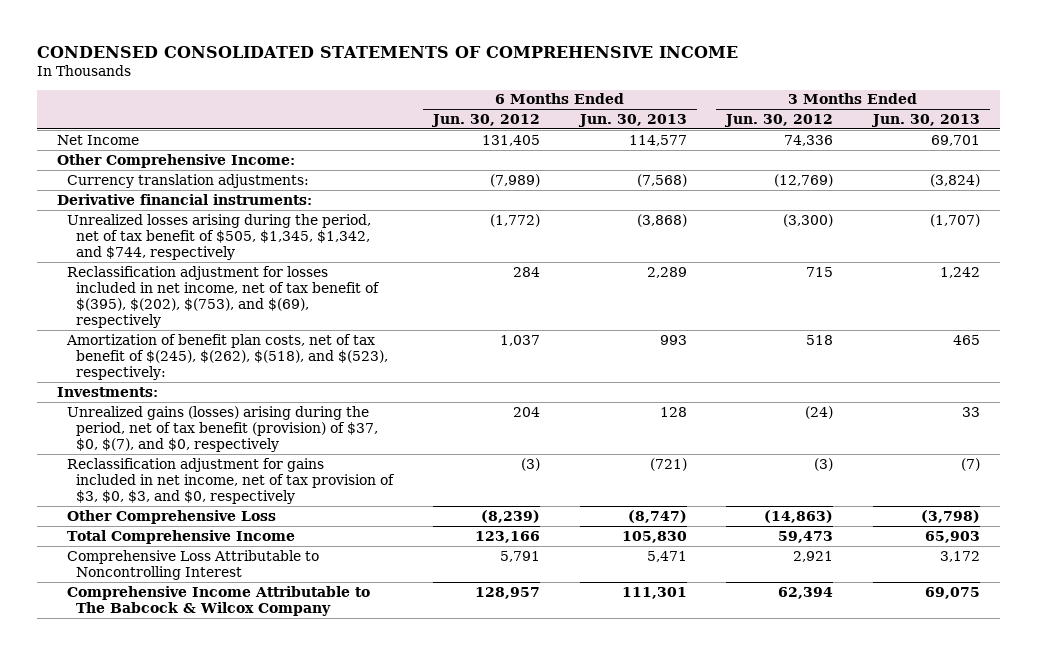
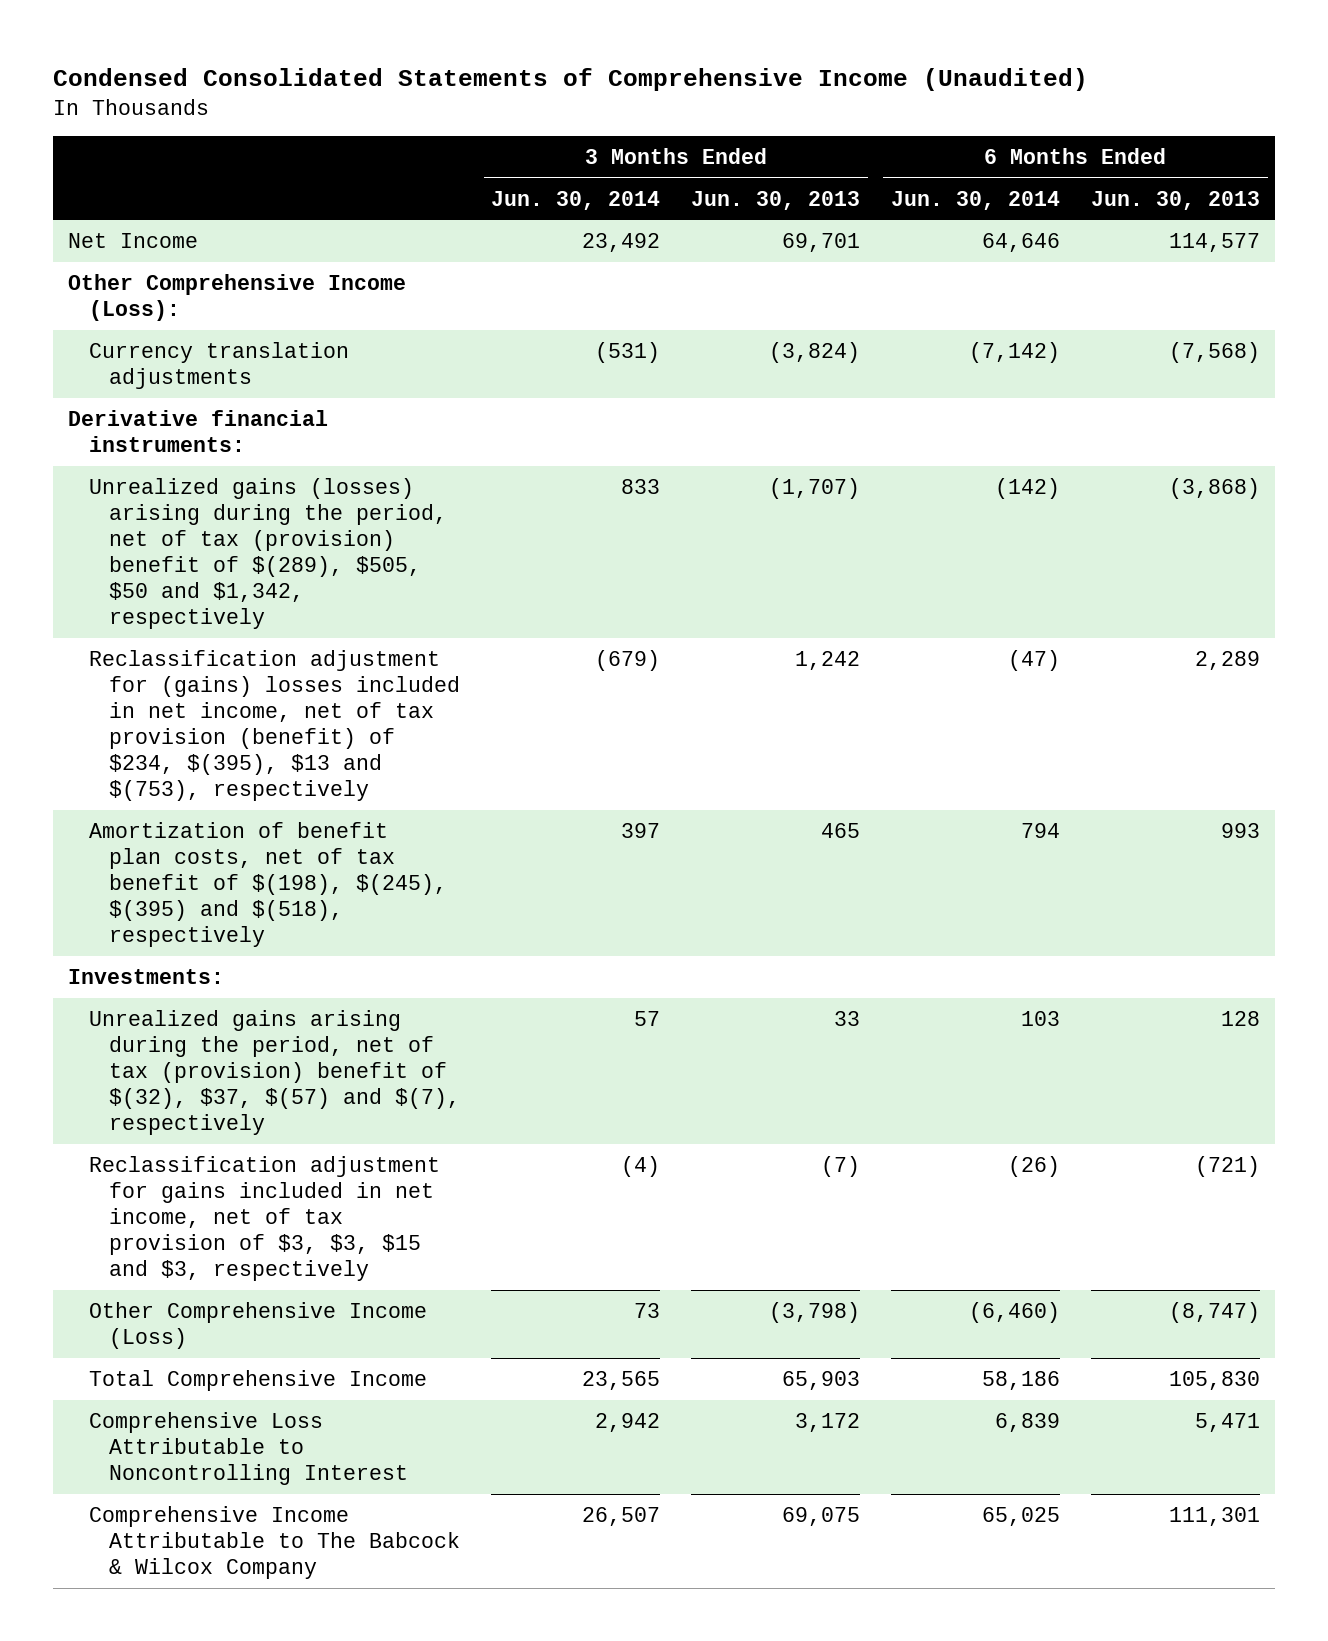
[37,46,739,59] CONDENSED CONSOLIDATED STATEMENTS OF COMPREHENSIVE INCOME -> [52,67,1088,91] Condensed Consolidated Statements of Comprehensive Income (Unaudited)
[430,113,540,127] Jun. 30, 2012 -> none
[724,113,834,127] Jun. 30, 2012 -> none
none -> [491,190,661,210] Jun. 30, 2014
none -> [891,190,1061,210] Jun. 30, 2014
[57,153,296,168] Other Comprehensive Income: -> [68,273,407,321] Other Comprehensive Income (Loss):
[66,173,309,188] Currency translation adjustments: -> [88,341,349,389] Currency translation adjustments
[66,213,371,260] Unrealized losses arising during the period, net of tax benefit of $505, $1,345, $1,342, and $744, respectively -> [88,477,448,630] Unrealized gains (losses) arising during the period, net of tax (provision) benefit of $(289), $505, $50 and $1,342, respectively
[66,265,381,329] Reclassification adjustment for losses included in net income, net of tax benefit of $(395), $(202), $(753), and $(69), respectively -> [88,649,461,802] Reclassification adjustment for (gains) losses included in net income, net of tax provision (benefit) of $234, $(395), $13 and $(753), respectively
[65,333,389,380] Amortization of benefit plan costs, net of tax benefit of $(245), $(262), $(518), and $(523), respectively: -> [88,821,448,948] Amortization of benefit plan costs, net of tax benefit of $(198), $(245), $(395) and $(518), respectively
[66,405,379,452] Unrealized gains (losses) arising during the period, net of tax benefit (provision) of $37, $0, $(7), and $0, respectively -> [88,1009,461,1136] Unrealized gains arising during the period, net of tax (provision) benefit of $(32), $37, $(57) and $(7), respectively
[66,457,396,504] Reclassification adjustment for gains included in net income, net of tax provision of $3, $0, $3, and $0, respectively -> [88,1155,440,1282] Reclassification adjustment for gains included in net income, net of tax provision of $3, $3, $15 and $3, respectively
[66,509,276,524] Other Comprehensive Loss -> [88,1301,427,1349] Other Comprehensive Income (Loss)

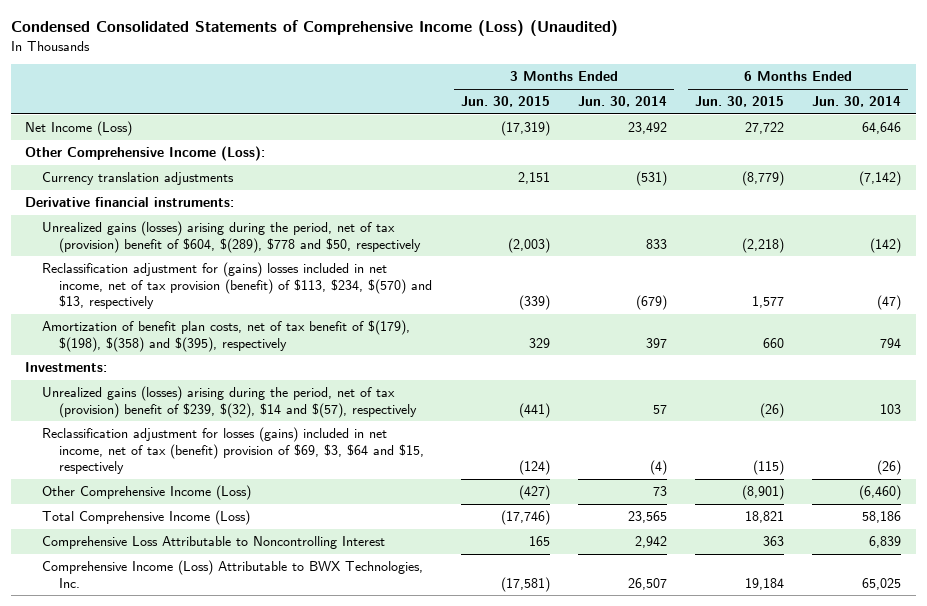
[52,67,1088,91] Condensed Consolidated Statements of Comprehensive Income (Unaudited) -> [11,20,619,37] Condensed Consolidated Statements of Comprehensive Income (Loss) (Unaudited)
[691,190,861,210] Jun. 30, 2013 -> none
[1090,190,1260,210] Jun. 30, 2013 -> none
none -> [460,96,550,108] Jun. 30, 2015
none -> [695,96,785,108] Jun. 30, 2015
[68,232,199,248] Net Income -> [25,121,133,137] Net Income (Loss)
[88,477,448,630] Unrealized gains (losses) arising during the period, net of tax (provision) benefit of $(289), $505, $50 and $1,342, respectively -> [42,221,422,253] Unrealized gains (losses) arising during the period, net of tax (provision) benefit of $604, $(289), $778 and $50, respectively
[88,649,461,802] Reclassification adjustment for (gains) losses included in net income, net of tax provision (benefit) of $234, $(395), $13 and $(753), respectively -> [42,262,433,310] Reclassification adjustment for (gains) losses included in net income, net of tax provision (benefit) of $113, $234, $(570) and $13, respectively
[88,821,448,948] Amortization of benefit plan costs, net of tax benefit of $(198), $(245), $(395) and $(518), respectively -> [42,320,411,352] Amortization of benefit plan costs, net of tax benefit of $(179), $(198), $(358) and $(395), respectively
[88,1009,461,1136] Unrealized gains arising during the period, net of tax (provision) benefit of $(32), $37, $(57) and $(7), respectively -> [42,386,418,418] Unrealized gains (losses) arising during the period, net of tax (provision) benefit of $239, $(32), $14 and $(57), respectively
[88,1155,440,1282] Reclassification adjustment for gains included in net income, net of tax provision of $3, $3, $15 and $3, respectively -> [42,427,425,475] Reclassification adjustment for losses (gains) included in net income, net of tax (benefit) provision of $69, $3, $64 and $15, respectively
[88,1369,427,1391] Total Comprehensive Income -> [42,510,251,526] Total Comprehensive Income (Loss)
[88,1505,461,1580] Comprehensive Income Attributable to The Babcock & Wilcox Company -> [42,560,424,588] Comprehensive Income (Loss) Attributable to BWX Technologies, Inc.

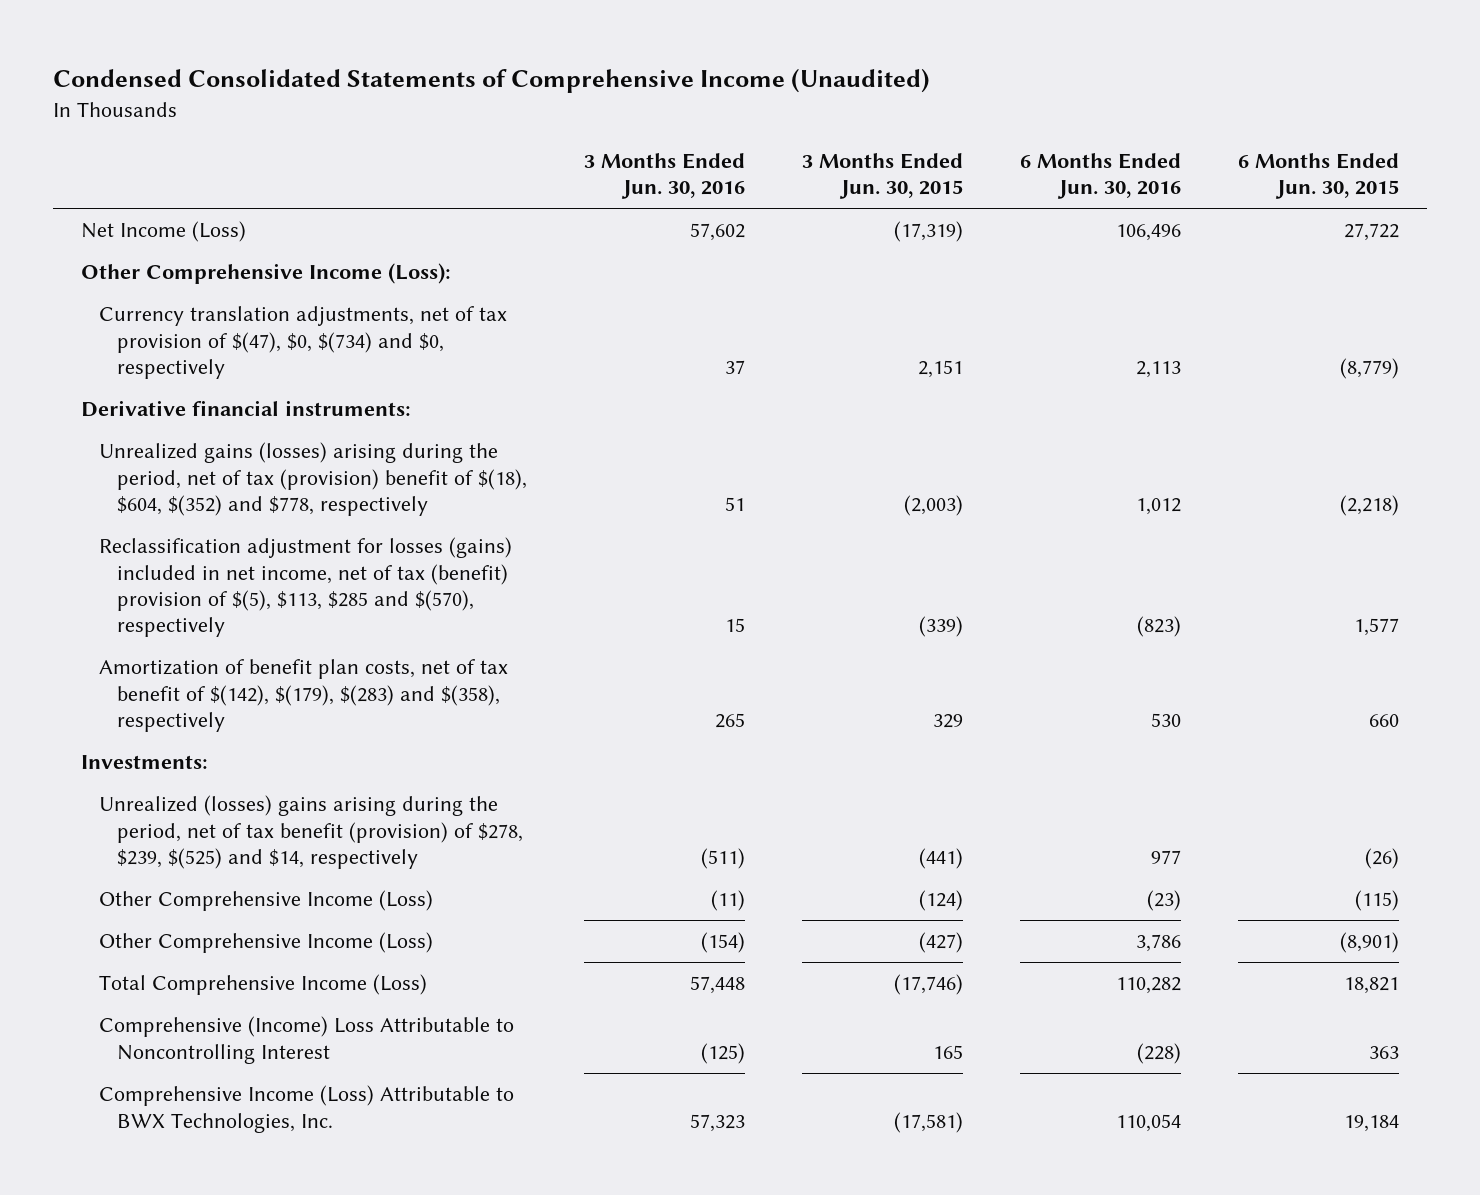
[11,20,619,37] Condensed Consolidated Statements of Comprehensive Income (Loss) (Unaudited) -> [52,68,930,94] Condensed Consolidated Statements of Comprehensive Income (Unaudited)
[577,96,667,108] Jun. 30, 2014 -> none
[812,96,902,108] Jun. 30, 2014 -> none
none -> [584,153,746,200] 3 Months Ended Jun. 30, 2016
none -> [1019,153,1181,200] 6 Months Ended Jun. 30, 2016
[42,172,235,186] Currency translation adjustments -> [99,306,508,379] Currency translation adjustments, net of tax provision of $(47), $0, $(734) and $0, respectively
[42,221,422,253] Unrealized gains (losses) arising during the period, net of tax (provision) benefit of $604, $(289), $778 and $50, respectively -> [99,442,528,516] Unrealized gains (losses) arising during the period, net of tax (provision) benefit of $(18), $604, $(352) and $778, respectively
[42,262,433,310] Reclassification adjustment for (gains) losses included in net income, net of tax provision (benefit) of $113, $234, $(570) and $13, respectively -> [99,537,513,637] Reclassification adjustment for losses (gains) included in net income, net of tax (benefit) provision of $(5), $113, $285 and $(570), respectively
[42,320,411,352] Amortization of benefit plan costs, net of tax benefit of $(179), $(198), $(358) and $(395), respectively -> [99,659,509,732] Amortization of benefit plan costs, net of tax benefit of $(142), $(179), $(283) and $(358), respectively
[42,386,418,418] Unrealized gains (losses) arising during the period, net of tax (provision) benefit of $239, $(32), $14 and $(57), respectively -> [99,795,524,869] Unrealized (losses) gains arising during the period, net of tax benefit (provision) of $278, $239, $(525) and $14, respectively
[42,427,425,475] Reclassification adjustment for losses (gains) included in net income, net of tax (benefit) provision of $69, $3, $64 and $15, respectively -> [99,890,434,912] Other Comprehensive Income (Loss)
[42,536,386,550] Comprehensive Loss Attributable to Noncontrolling Interest -> [99,1016,515,1064] Comprehensive (Income) Loss Attributable to Noncontrolling Interest

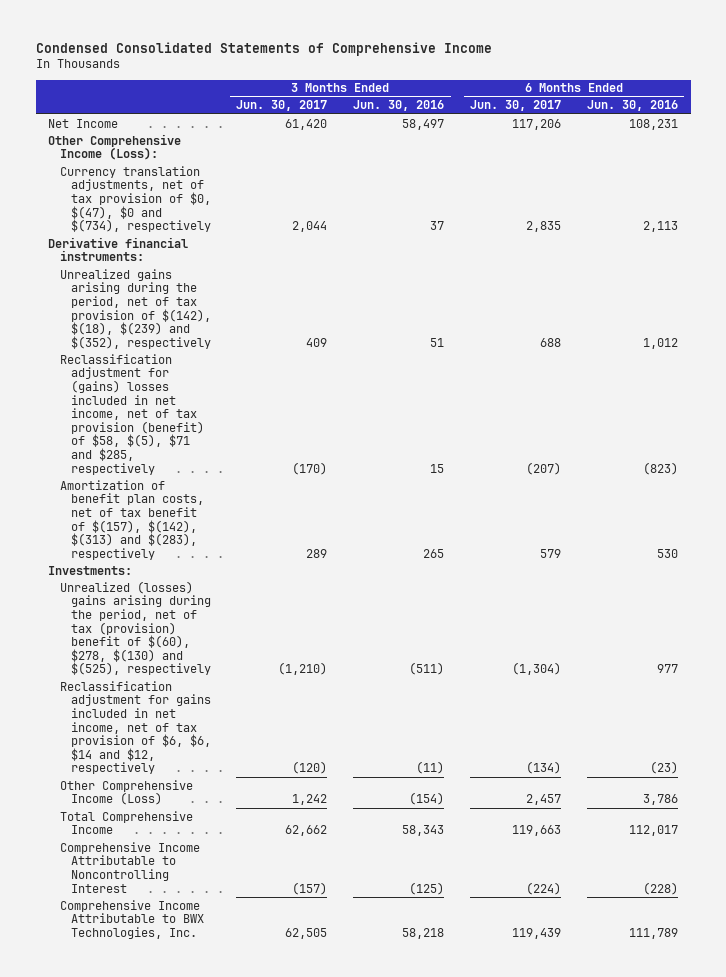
[52,68,930,94] Condensed Consolidated Statements of Comprehensive Income (Unaudited) -> [35,42,492,57] Condensed Consolidated Statements of Comprehensive Income
[801,153,963,200] 3 Months Ended Jun. 30, 2015 -> none
[1237,153,1399,200] 6 Months Ended Jun. 30, 2015 -> none
none -> [236,100,328,112] Jun. 30, 2017
none -> [470,100,562,112] Jun. 30, 2017
[81,221,247,243] Net Income (Loss) -> [48,118,119,128] Net Income
[690,223,746,242] 57,602 -> [402,118,445,130] 58,497
[1115,224,1181,242] 106,496 -> [628,118,678,130] 108,231
[99,306,508,379] Currency translation adjustments, net of tax provision of $(47), $0, $(734) and $0, respectively -> [59,165,211,233] Currency translation adjustments, net of tax provision of $0, $(47), $0 and $(734), respectively
[99,442,528,516] Unrealized gains (losses) arising during the period, net of tax (provision) benefit of $(18), $604, $(352) and $778, respectively -> [59,268,211,349] Unrealized gains arising during the period, net of tax provision of $(142), $(18), $(239) and $(352), respectively
[99,537,513,637] Reclassification adjustment for losses (gains) included in net income, net of tax (benefit) provision of $(5), $113, $285 and $(570), respectively -> [59,353,204,475] Reclassification adjustment for (gains) losses included in net income, net of tax provision (benefit) of $58, $(5), $71 and $285, respectively
[99,659,509,732] Amortization of benefit plan costs, net of tax benefit of $(142), $(179), $(283) and $(358), respectively -> [59,479,204,560] Amortization of benefit plan costs, net of tax benefit of $(157), $(142), $(313) and $(283), respectively
[99,795,524,869] Unrealized (losses) gains arising during the period, net of tax benefit (provision) of $278, $239, $(525) and $14, respectively -> [59,580,211,676] Unrealized (losses) gains arising during the period, net of tax (provision) benefit of $(60), $278, $(130) and $(525), respectively
[99,890,434,912] Other Comprehensive Income (Loss) -> [59,680,211,775] Reclassification adjustment for gains included in net income, net of tax provision of $6, $6, $14 and $12, respectively
[99,974,428,996] Total Comprehensive Income (Loss) -> [59,810,193,835] Total Comprehensive Income
[690,976,746,995] 57,448 -> [402,825,445,837] 58,343
[1115,977,1181,995] 110,282 -> [628,825,678,837] 112,017
[99,1016,515,1064] Comprehensive (Income) Loss Attributable to Noncontrolling Interest -> [59,841,200,893] Comprehensive Income Attributable to Noncontrolling Interest
[99,1085,515,1133] Comprehensive Income (Loss) Attributable to BWX Technologies, Inc. -> [59,899,204,939] Comprehensive Income Attributable to BWX Technologies, Inc.
[690,1113,746,1132] 57,323 -> [402,927,445,939] 58,218
[1115,1113,1181,1132] 110,054 -> [628,927,678,939] 111,789

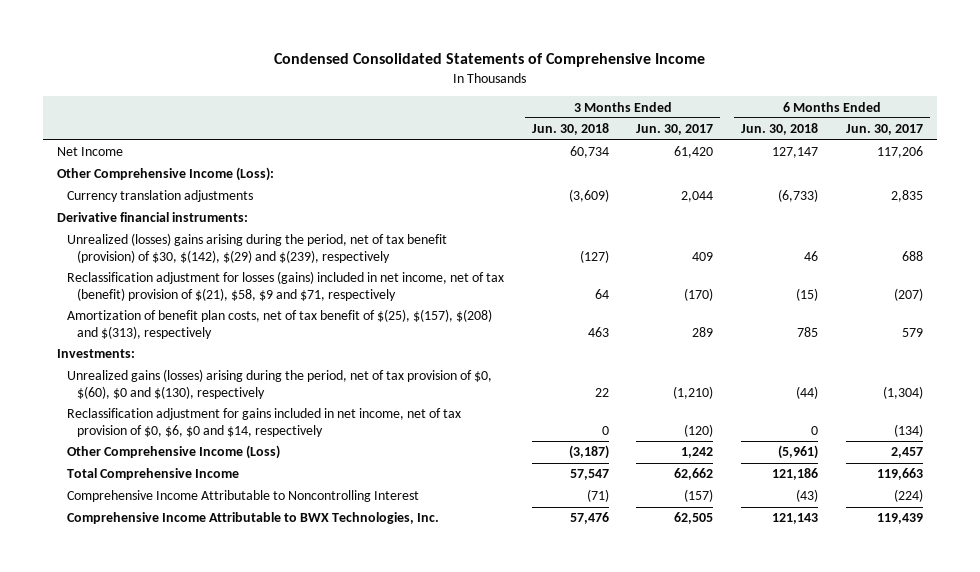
[353,100,445,112] Jun. 30, 2016 -> none
[586,100,678,112] Jun. 30, 2016 -> none
none -> [531,123,609,136] Jun. 30, 2018
none -> [741,123,819,136] Jun. 30, 2018
[59,165,211,233] Currency translation adjustments, net of tax provision of $0, $(47), $0 and $(734), respectively -> [67,190,254,203] Currency translation adjustments
[59,268,211,349] Unrealized gains arising during the period, net of tax provision of $(142), $(18), $(239) and $(352), respectively -> [67,233,448,263] Unrealized (losses) gains arising during the period, net of tax benefit (provision) of $30, $(142), $(29) and $(239), respectively
[59,353,204,475] Reclassification adjustment for (gains) losses included in net income, net of tax provision (benefit) of $58, $(5), $71 and $285, respectively -> [67,271,505,301] Reclassification adjustment for losses (gains) included in net income, net of tax (benefit) provision of $(21), $58, $9 and $71, respectively
[59,479,204,560] Amortization of benefit plan costs, net of tax benefit of $(157), $(142), $(313) and $(283), respectively -> [67,309,493,339] Amortization of benefit plan costs, net of tax benefit of $(25), $(157), $(208) and $(313), respectively
[59,580,211,676] Unrealized (losses) gains arising during the period, net of tax (provision) benefit of $(60), $278, $(130) and $(525), respectively -> [67,369,493,399] Unrealized gains (losses) arising during the period, net of tax provision of $0, $(60), $0 and $(130), respectively
[59,680,211,775] Reclassification adjustment for gains included in net income, net of tax provision of $6, $6, $14 and $12, respectively -> [67,408,462,437] Reclassification adjustment for gains included in net income, net of tax provision of $0, $6, $0 and $14, respectively

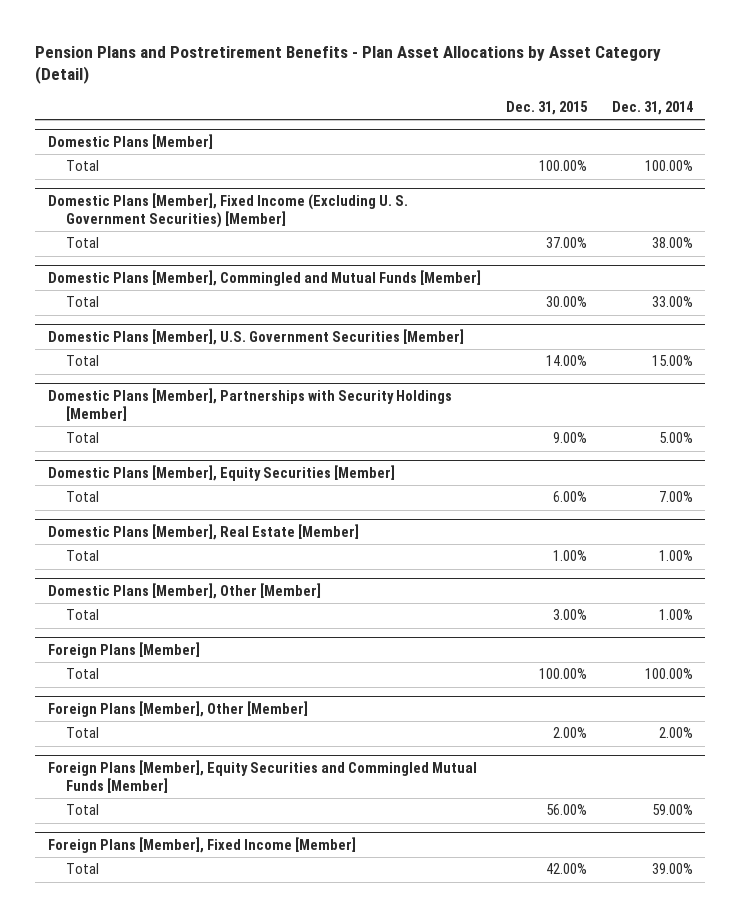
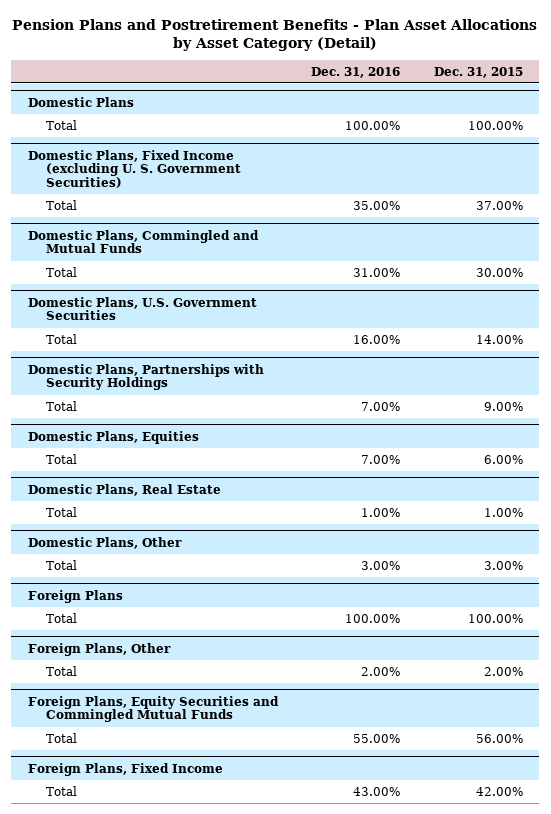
[611,101,693,116] Dec. 31, 2014 -> none
none -> [311,66,401,78] Dec. 31, 2016
[47,133,213,149] Domestic Plans [Member] -> [27,96,134,107] Domestic Plans
[47,192,408,228] Domestic Plans [Member], Fixed Income (Excluding U. S. Government Securities) [Member] -> [27,149,242,189] Domestic Plans, Fixed Income (excluding U. S. Government Securities)
[47,269,481,286] Domestic Plans [Member], Commingled and Mutual Funds [Member] -> [27,229,259,254] Domestic Plans, Commingled and Mutual Funds
[47,328,464,345] Domestic Plans [Member], U.S. Government Securities [Member] -> [27,296,257,321] Domestic Plans, U.S. Government Securities
[47,387,452,421] Domestic Plans [Member], Partnerships with Security Holdings [Member] -> [27,363,264,391] Domestic Plans, Partnerships with Security Holdings
[47,464,395,481] Domestic Plans [Member], Equity Securities [Member] -> none
none -> [27,430,199,444] Domestic Plans, Equities
[47,523,359,540] Domestic Plans [Member], Real Estate [Member] -> [27,483,221,496] Domestic Plans, Real Estate
[47,582,321,599] Domestic Plans [Member], Other [Member] -> [27,536,182,549] Domestic Plans, Other
[47,641,200,658] Foreign Plans [Member] -> [27,589,123,603] Foreign Plans
[47,700,308,717] Foreign Plans [Member], Other [Member] -> [27,642,171,656] Foreign Plans, Other
[47,759,477,793] Foreign Plans [Member], Equity Securities and Commingled Mutual Funds [Member] -> [27,695,279,723] Foreign Plans, Equity Securities and Commingled Mutual Funds
[47,836,356,853] Foreign Plans [Member], Fixed Income [Member] -> [27,762,223,776] Foreign Plans, Fixed Income

